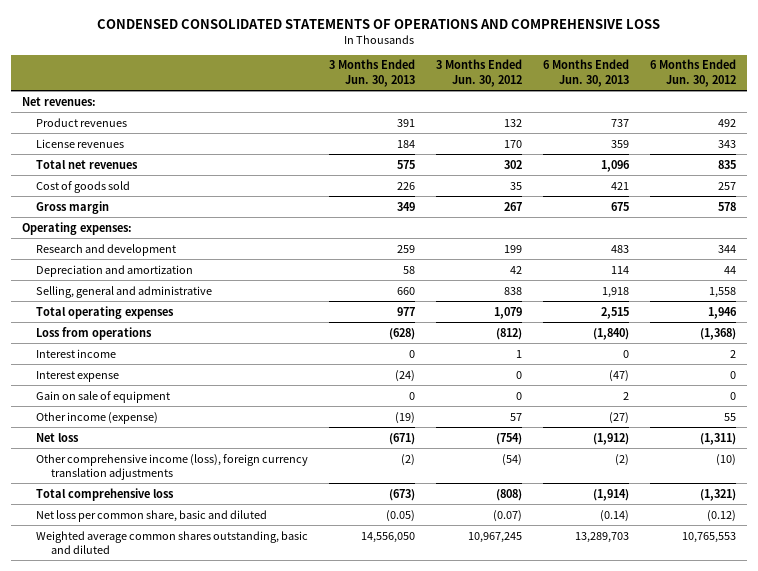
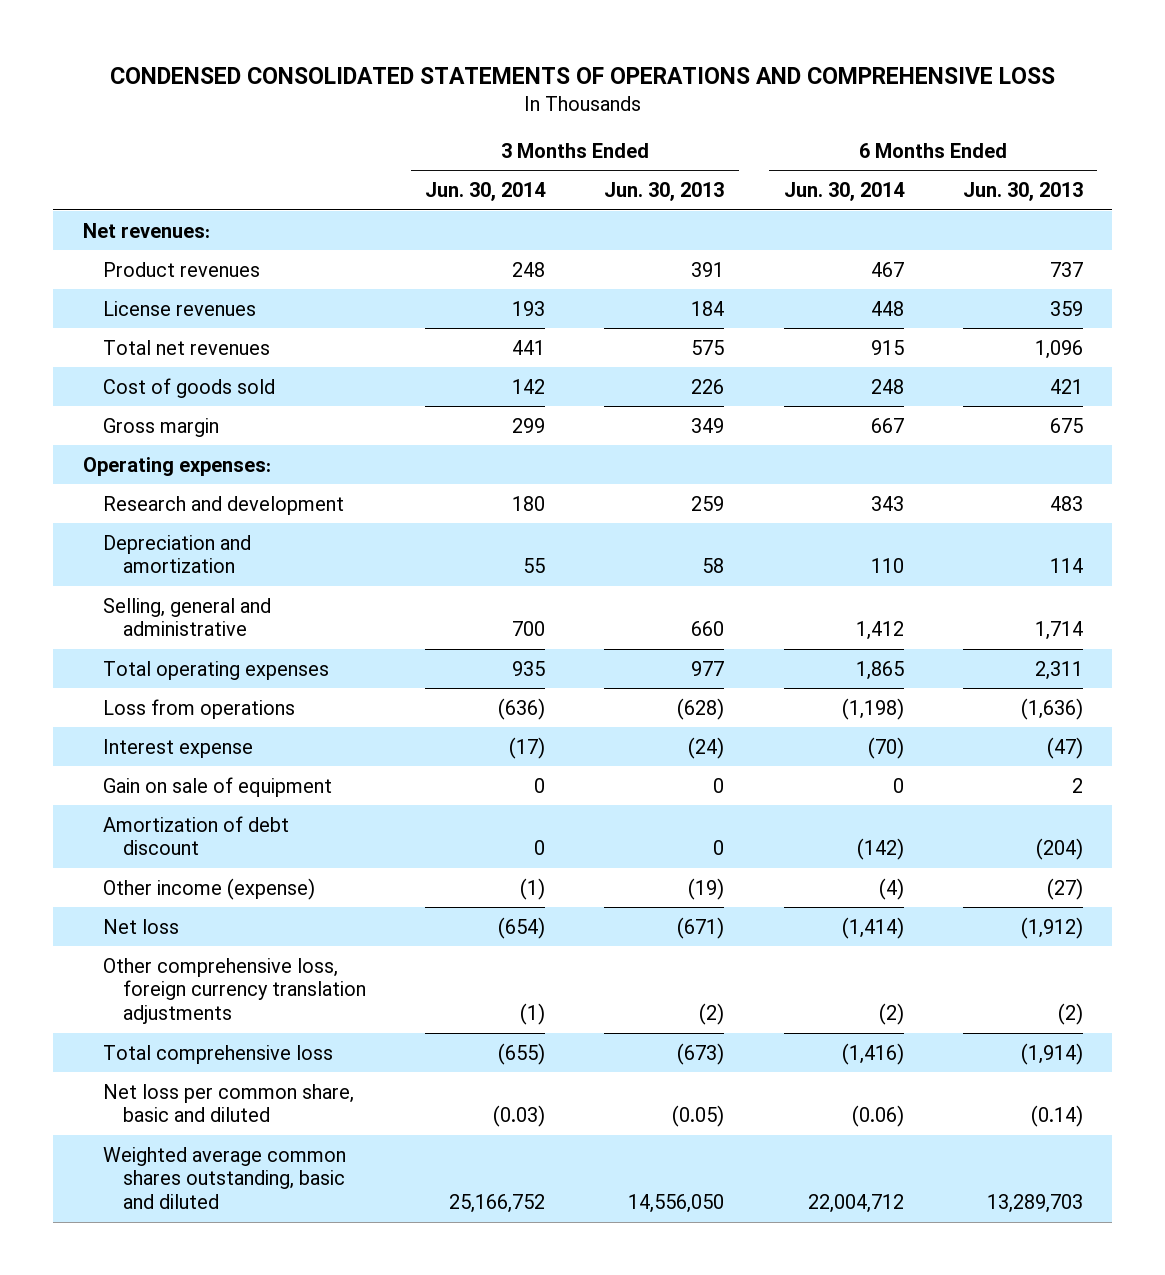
[436,59,523,87] 3 Months Ended Jun. 30, 2012 -> none
[650,59,737,87] 6 Months Ended Jun. 30, 2012 -> none
none -> [425,181,547,201] Jun. 30, 2014
none -> [783,181,905,201] Jun. 30, 2014
[36,348,117,358] Interest income -> none
[602,286,630,298] 1,918 -> [1034,621,1083,641] 1,714
[601,306,630,319] 2,515 -> [1034,660,1083,680] 2,311
[593,327,630,340] (1,840) -> [1020,697,1083,720] (1,636)
none -> [103,815,290,856] Amortization of debt discount
[36,453,309,480] Other comprehensive income (loss), foreign currency translation adjustments -> [103,957,367,1025] Other comprehensive loss, foreign currency translation adjustments

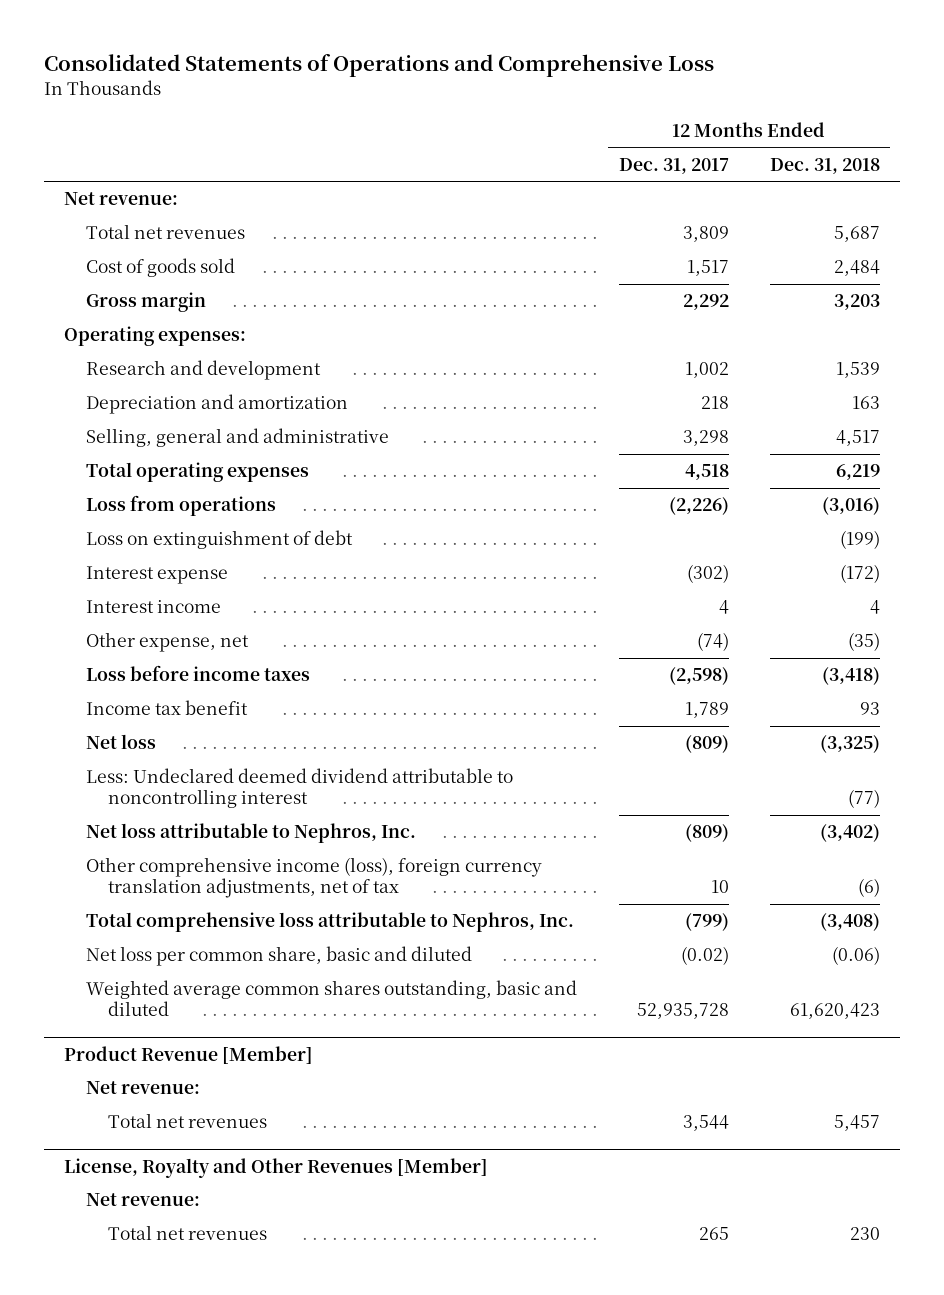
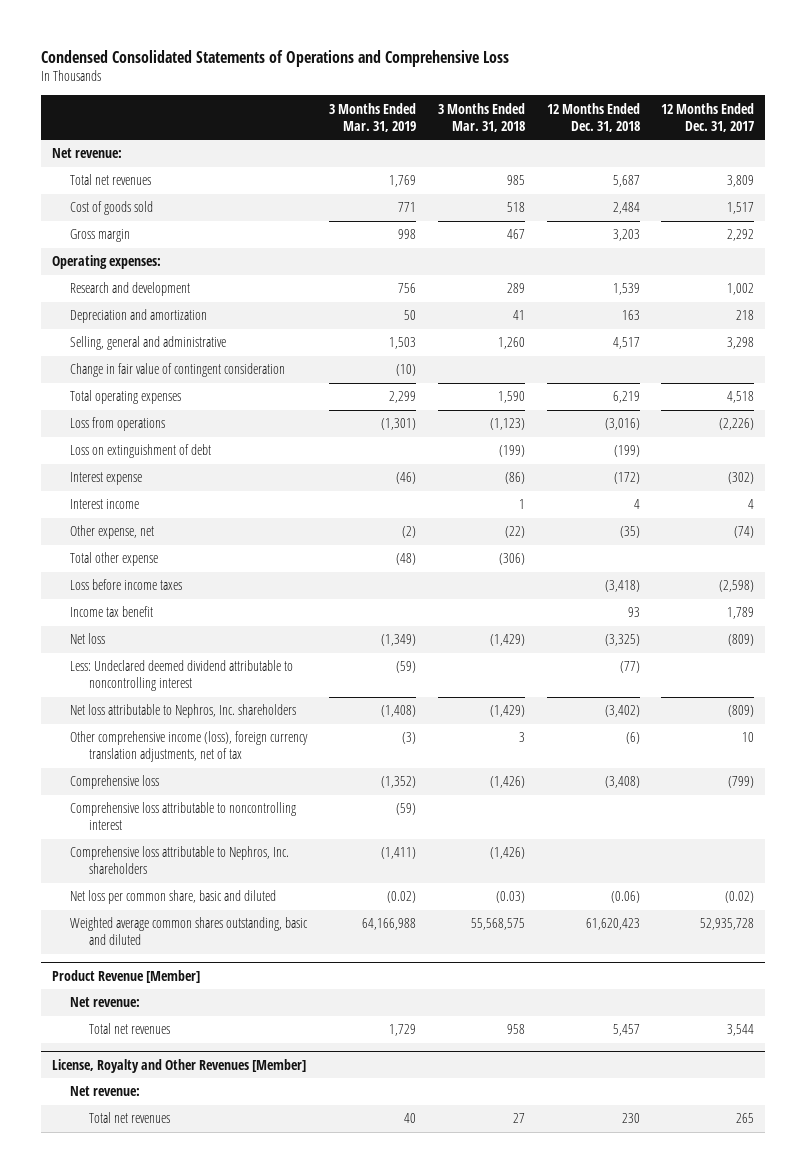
[43,54,714,78] Consolidated Statements of Operations and Comprehensive Loss -> [40,49,509,67] Condensed Consolidated Statements of Operations and Comprehensive Loss
none -> [328,102,416,132] 3 Months Ended Mar. 31, 2019
none -> [437,102,525,132] 3 Months Ended Mar. 31, 2018
none -> [70,363,286,378] Change in fair value of contingent consideration
none -> [70,552,159,567] Total other expense
[86,823,417,844] Net loss attributable to Nephros, Inc. -> [70,704,297,719] Net loss attributable to Nephros, Inc. shareholders
[86,912,575,933] Total comprehensive loss attributable to Nephros, Inc. -> [70,775,160,790] Comprehensive loss
none -> [70,802,297,831] Comprehensive loss attributable to noncontrolling interest
none -> [70,846,290,875] Comprehensive loss attributable to Nephros, Inc. shareholders

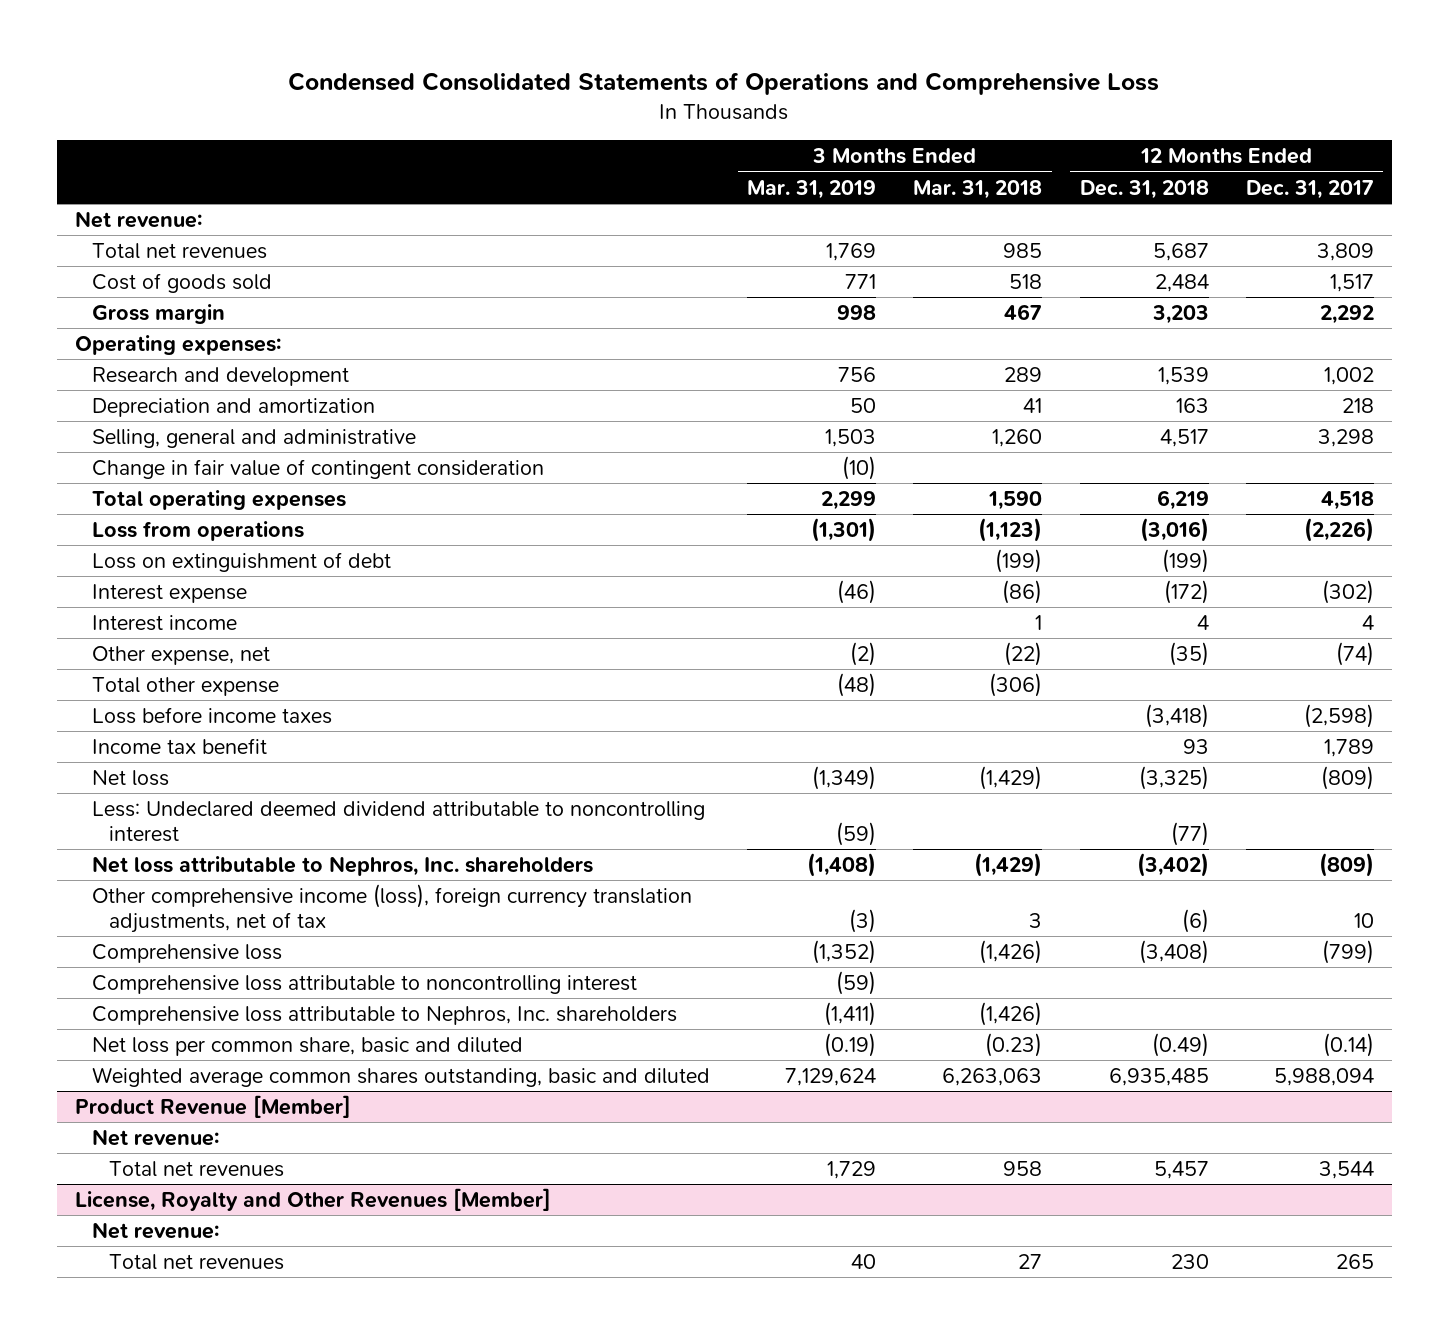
[386,891,416,904] (0.02) -> [824,1033,877,1058] (0.19)
[495,891,525,904] (0.03) -> [985,1033,1043,1058] (0.23)
[610,891,640,904] (0.06) -> [1151,1033,1209,1058] (0.49)
[725,891,755,904] (0.02) -> [1322,1033,1374,1058] (0.14)
[361,918,416,931] 64,166,988 -> [785,1068,877,1087] 7,129,624
[470,918,525,931] 55,568,575 -> [942,1068,1043,1087] 6,263,063
[585,918,640,931] 61,620,423 -> [1108,1068,1209,1087] 6,935,485
[700,918,755,931] 52,935,728 -> [1273,1068,1374,1087] 5,988,094

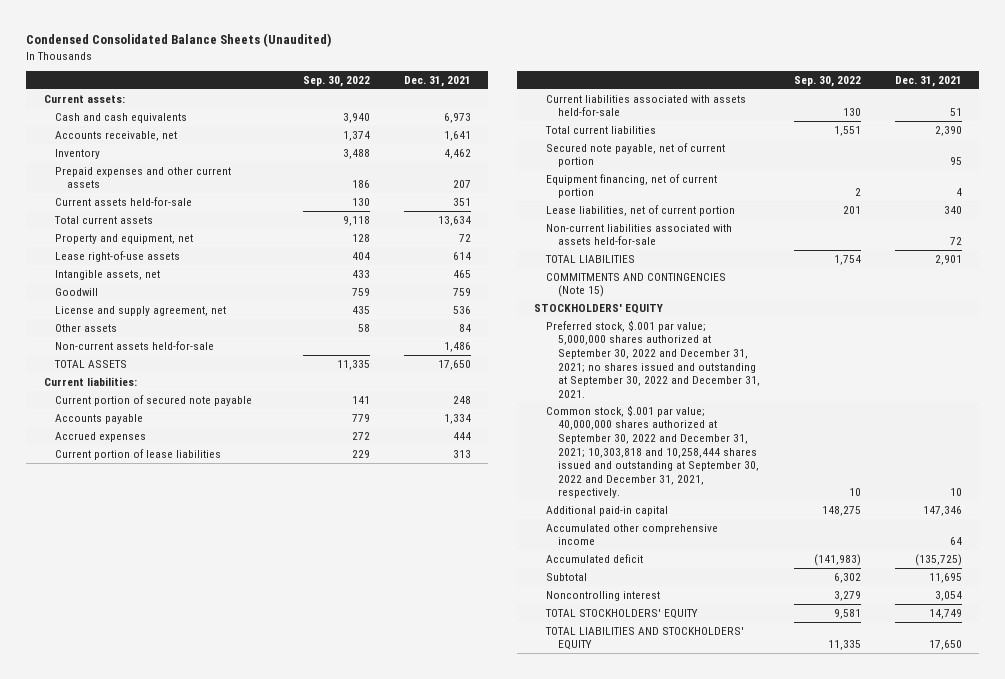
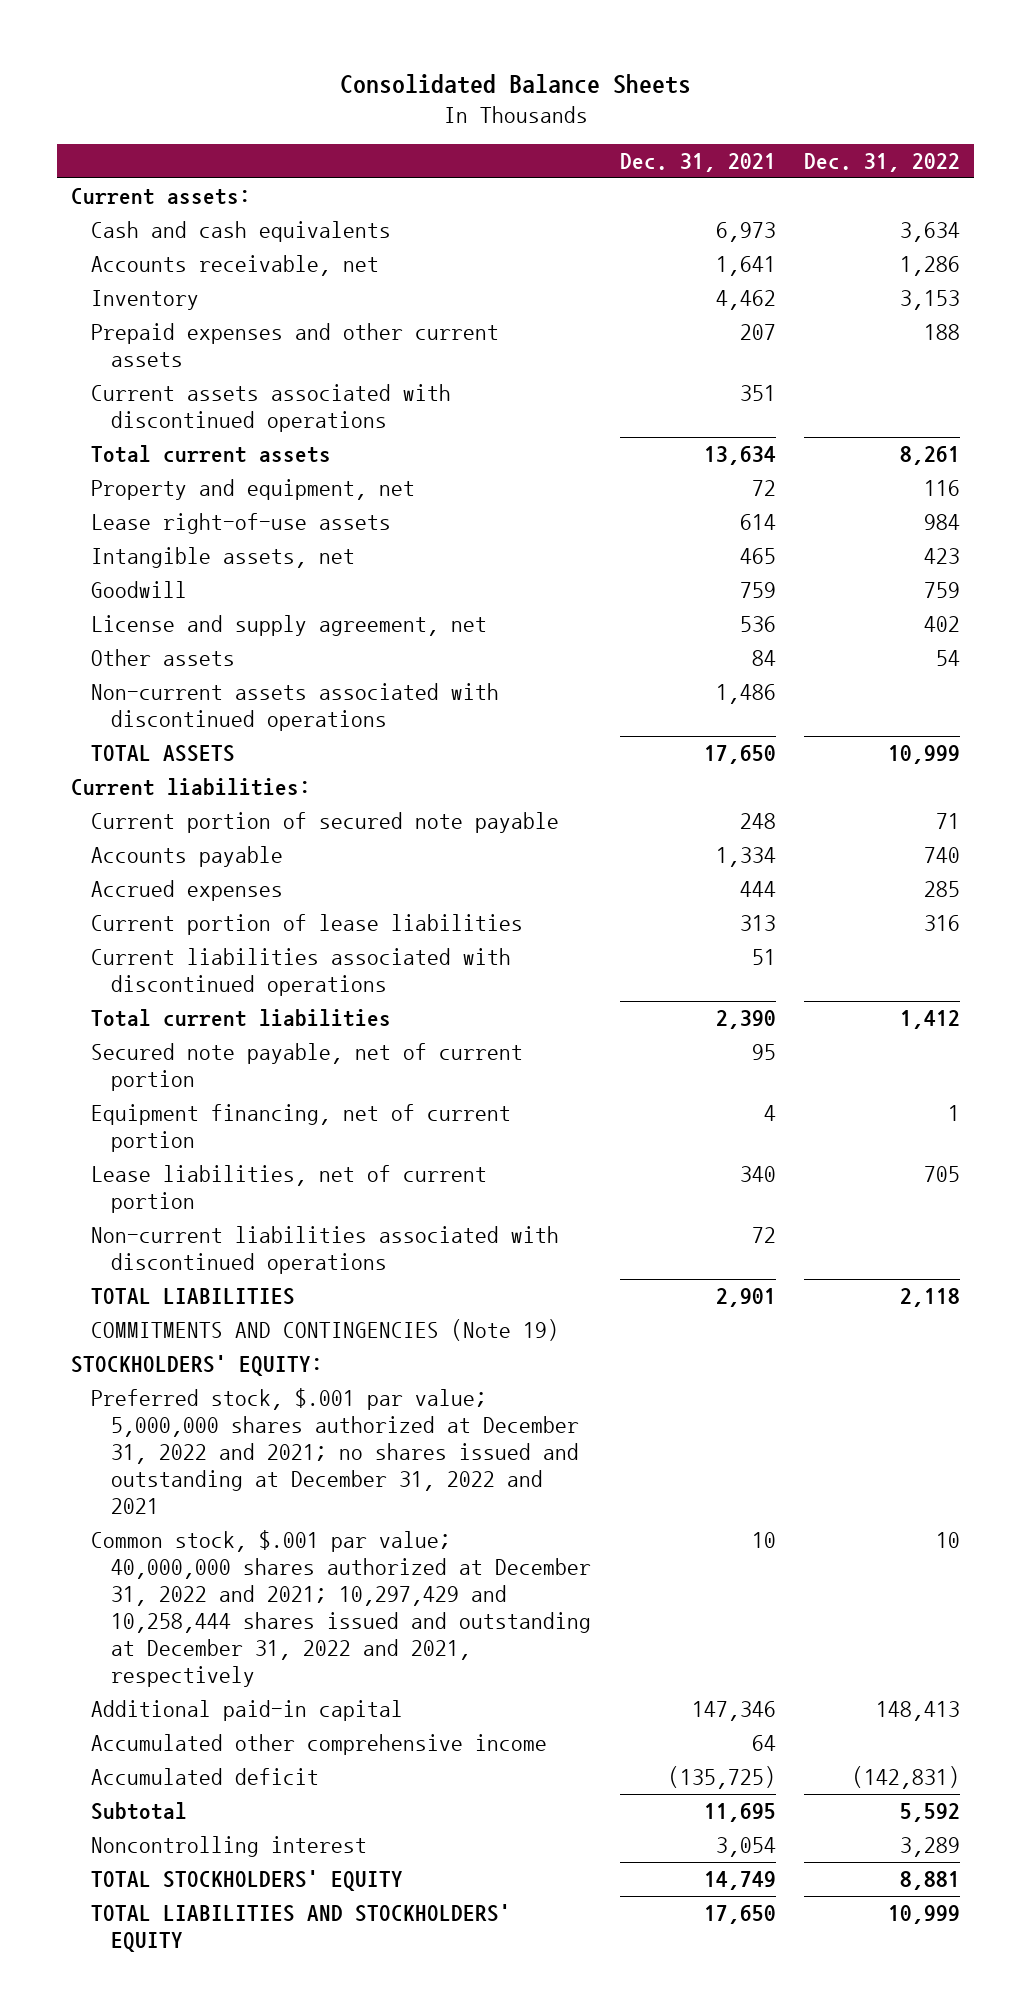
[26,33,332,48] Condensed Consolidated Balance Sheets (Unaudited) -> [339,73,691,94] Consolidated Balance Sheets
[303,76,371,88] Sep. 30, 2022 -> none
none -> [804,152,961,172] Dec. 31, 2022
[55,196,193,206] Current assets held-for-sale -> [91,383,452,432] Current assets associated with discontinued operations
[55,340,215,350] Non-current assets held-for-sale -> [91,682,500,731] Non-current assets associated with discontinued operations
[545,94,746,117] Current liabilities associated with assets held-for-sale -> [91,947,512,996] Current liabilities associated with discontinued operations
[545,223,732,246] Non-current liabilities associated with assets held-for-sale -> [91,1225,560,1274] Non-current liabilities associated with discontinued operations
[545,272,726,298] COMMITMENTS AND CONTINGENCIES (Note 15) -> [91,1318,560,1341] COMMITMENTS AND CONTINGENCIES (Note 19)
[534,303,664,314] STOCKHOLDERS' EQUITY -> [71,1354,324,1376] STOCKHOLDERS' EQUITY:
[545,319,760,398] Preferred stock, $.001 par value; 5,000,000 shares authorized at September 30, 2022 and December 31, 2021; no shares issued and outstanding at September 30, 2022 and December 31, 2021. -> [91,1387,580,1515] Preferred stock, $.001 par value; 5,000,000 shares authorized at December 31, 2022 and 2021; no shares issued and outstanding at December 31, 2022 and 2021
[545,404,759,499] Common stock, $.001 par value; 40,000,000 shares authorized at September 30, 2022 and December 31, 2021; 10,303,818 and 10,258,444 shares issued and outstanding at September 30, 2022 and December 31, 2021, respectively. -> [91,1529,592,1688] Common stock, $.001 par value; 40,000,000 shares authorized at December 31, 2022 and 2021; 10,297,429 and 10,258,444 shares issued and outstanding at December 31, 2022 and 2021, respectively

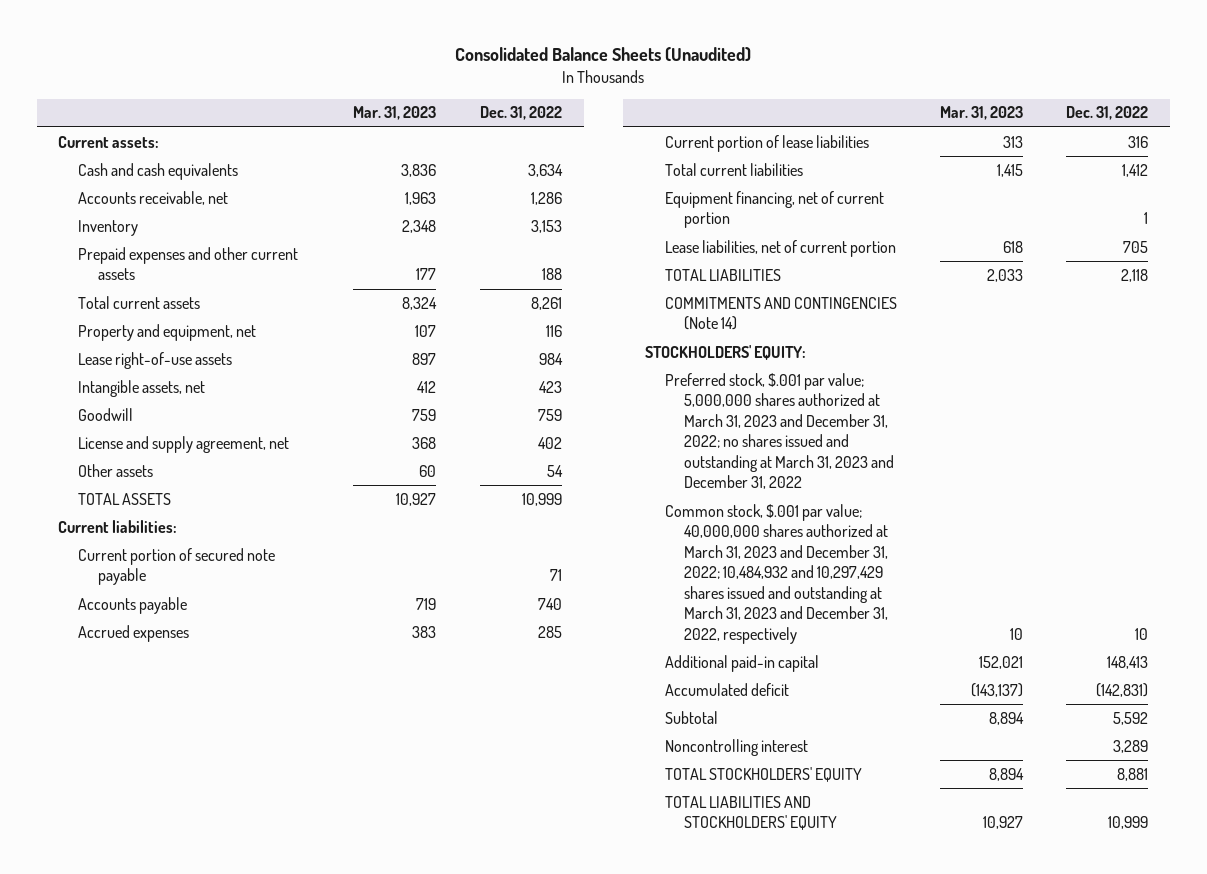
[339,73,691,94] Consolidated Balance Sheets -> [455,47,752,63] Consolidated Balance Sheets (Unaudited)
[619,152,776,172] Dec. 31, 2021 -> none
none -> [353,106,437,121] Mar. 31, 2023
[91,383,452,432] Current assets associated with discontinued operations -> none
[91,682,500,731] Non-current assets associated with discontinued operations -> none
[91,947,512,996] Current liabilities associated with discontinued operations -> none
[91,1042,524,1091] Secured note payable, net of current portion -> none
[91,1225,560,1274] Non-current liabilities associated with discontinued operations -> none
[91,1318,560,1341] COMMITMENTS AND CONTINGENCIES (Note 19) -> [664,296,897,331] COMMITMENTS AND CONTINGENCIES (Note 14)
[91,1387,580,1515] Preferred stock, $.001 par value; 5,000,000 shares authorized at December 31, 2022 and 2021; no shares issued and outstanding at December 31, 2022 and 2021 -> [664,372,895,490] Preferred stock, $.001 par value; 5,000,000 shares authorized at March 31, 2023 and December 31, 2022; no shares issued and outstanding at March 31, 2023 and December 31, 2022
[91,1529,592,1688] Common stock, $.001 par value; 40,000,000 shares authorized at December 31, 2022 and 2021; 10,297,429 and 10,258,444 shares issued and outstanding at December 31, 2022 and 2021, respectively -> [664,503,889,644] Common stock, $.001 par value; 40,000,000 shares authorized at March 31, 2023 and December 31, 2022; 10,484,932 and 10,297,429 shares issued and outstanding at March 31, 2023 and December 31, 2022, respectively
[91,1733,548,1755] Accumulated other comprehensive income -> none

